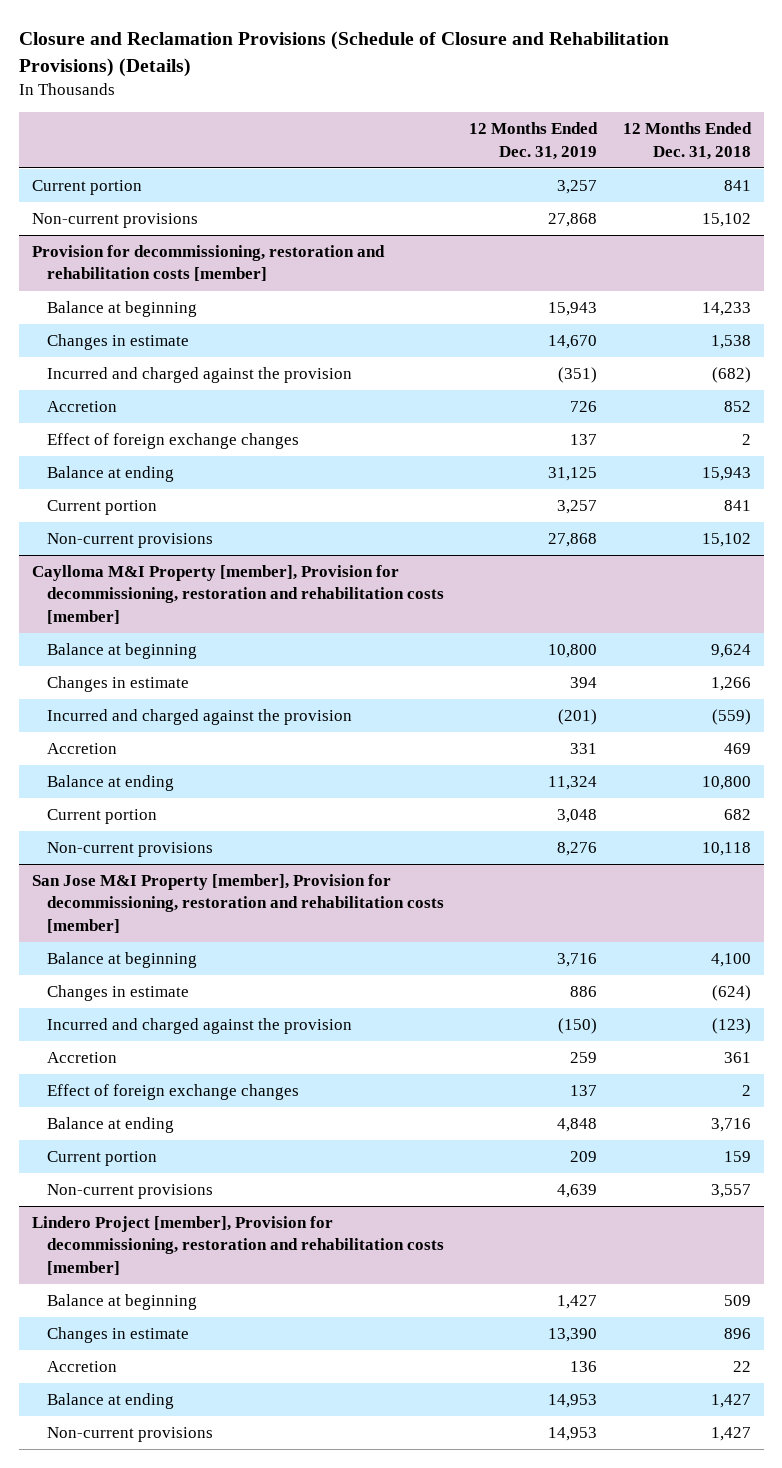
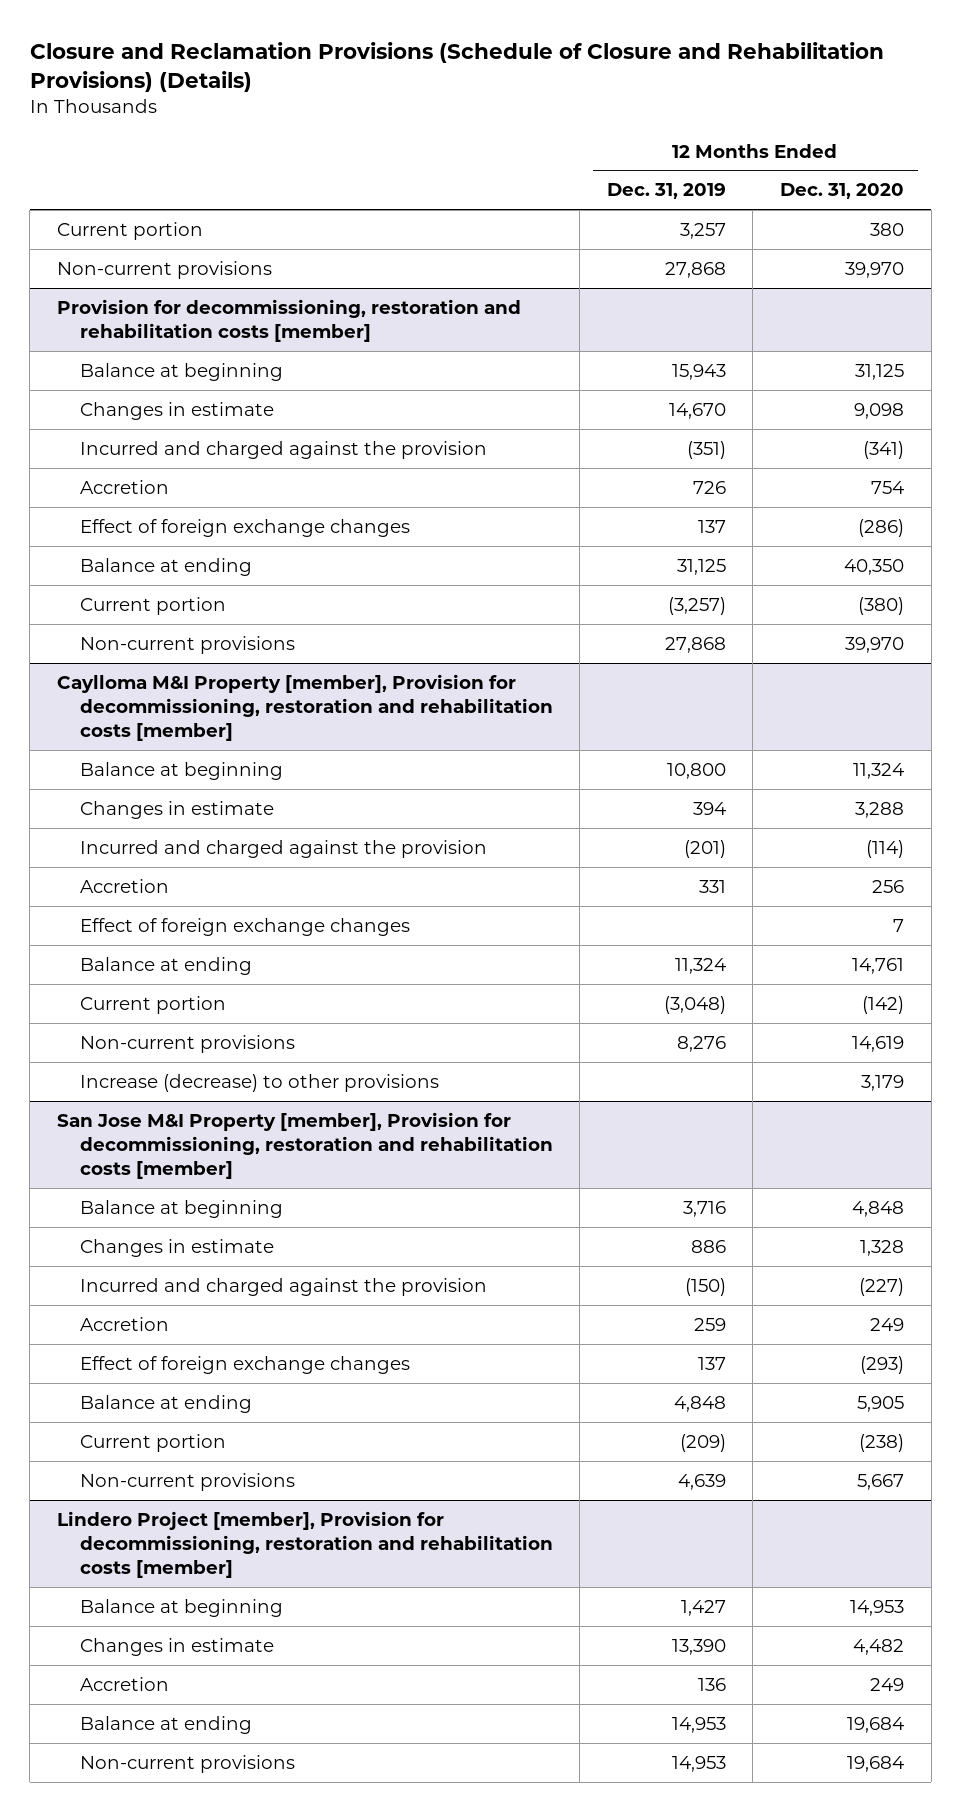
[622,122,752,160] 12 Months Ended Dec. 31, 2018 -> none
none -> [780,183,905,200] Dec. 31, 2020
[557,500,598,515] 3,257 -> [667,596,726,615] (3,257)
none -> [79,917,410,936] Effect of foreign exchange changes
[557,809,598,824] 3,048 -> [663,995,726,1014] (3,048)
none -> [79,1073,439,1092] Increase (decrease) to other provisions
[570,1151,598,1163] 209 -> [679,1433,726,1452] (209)

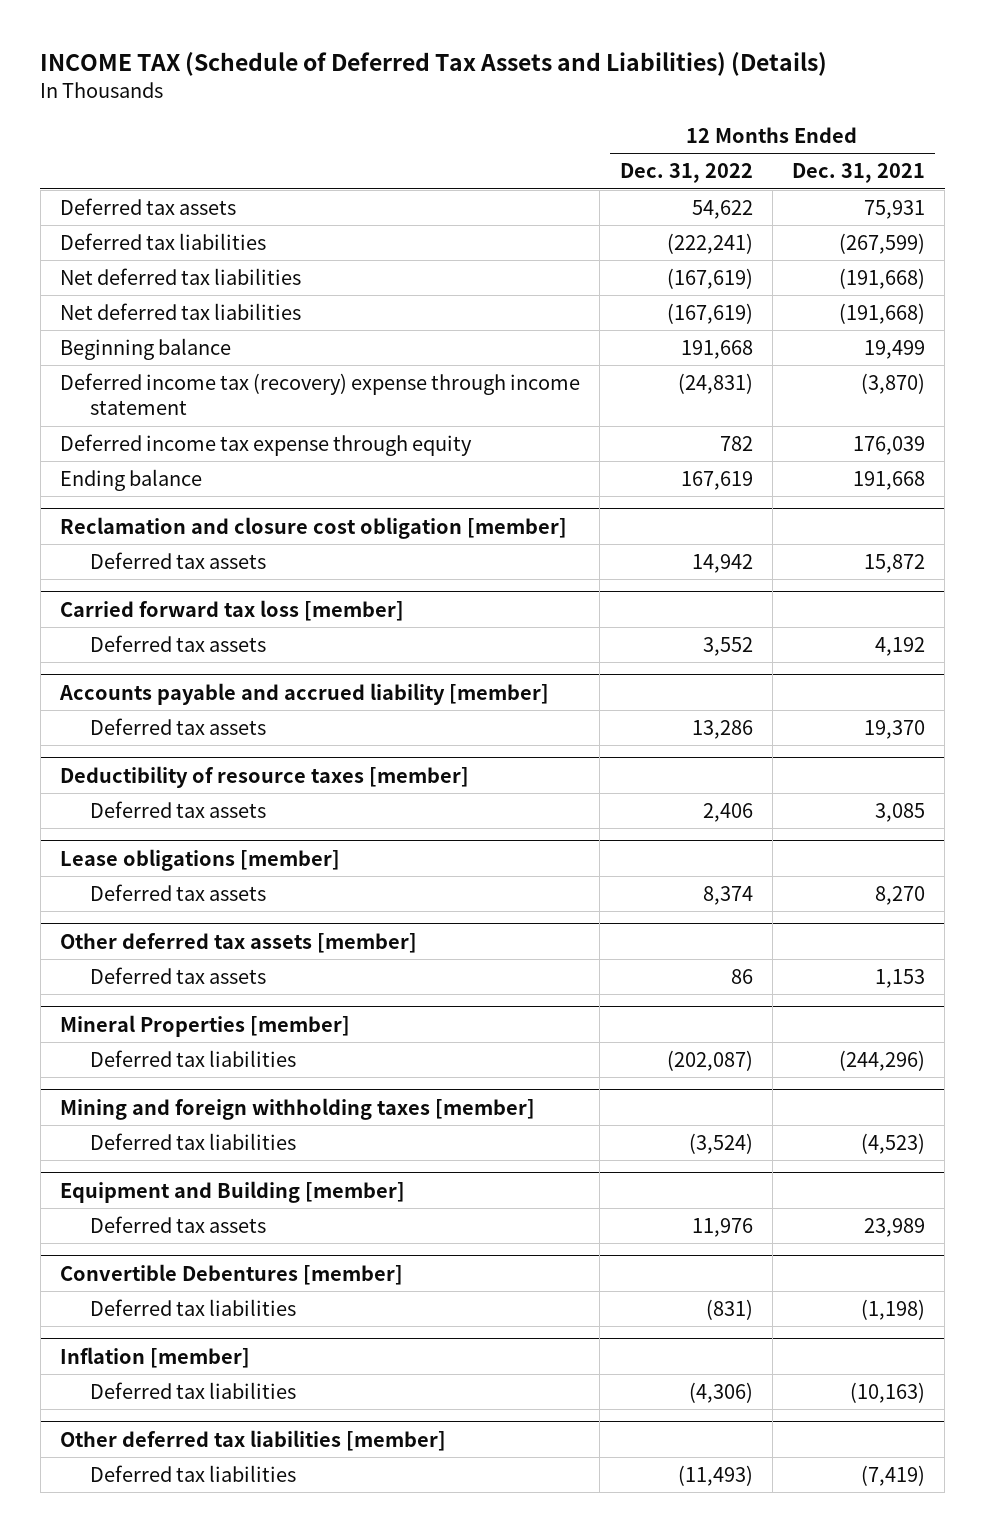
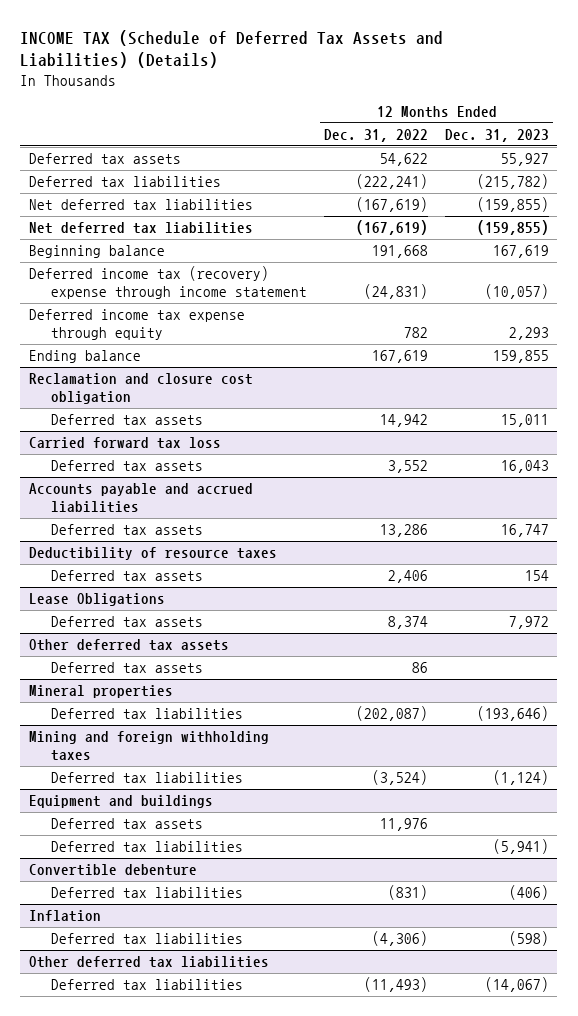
[792,163,926,184] Dec. 31, 2021 -> none
none -> [445,128,550,142] Dec. 31, 2023
[59,516,567,539] Reclamation and closure cost obligation [member] -> [28,373,253,405] Reclamation and closure cost obligation
[59,599,404,621] Carried forward tax loss [member] -> [28,437,221,450] Carried forward tax loss
[58,682,549,705] Accounts payable and accrued liability [member] -> [28,483,253,514] Accounts payable and accrued liabilities
[59,765,469,788] Deductibility of resource taxes [member] -> [28,547,277,561] Deductibility of resource taxes
[59,848,340,871] Lease obligations [member] -> [28,593,165,607] Lease Obligations
[59,932,417,953] Other deferred tax assets [member] -> [28,639,229,652] Other deferred tax assets
[59,1014,350,1037] Mineral Properties [member] -> [28,685,173,699] Mineral properties
[59,1097,535,1120] Mining and foreign withholding taxes [member] -> [28,731,269,762] Mining and foreign withholding taxes
[59,1180,405,1203] Equipment and Building [member] -> [28,795,213,809] Equipment and buildings
none -> [51,841,244,853] Deferred tax liabilities
[59,1263,403,1285] Convertible Debentures [member] -> [28,864,197,877] Convertible debenture
[59,1346,250,1368] Inflation [member] -> [28,910,101,923] Inflation
[59,1429,446,1451] Other deferred tax liabilities [member] -> [28,956,269,969] Other deferred tax liabilities

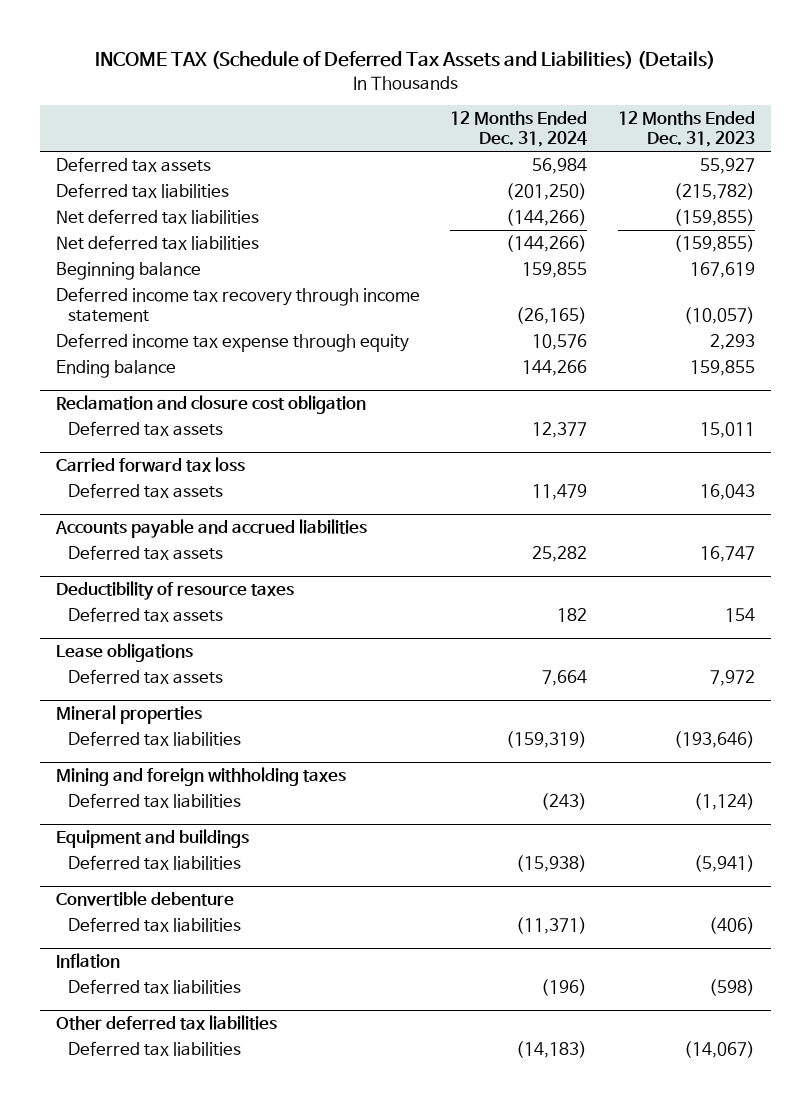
[324,128,429,142] Dec. 31, 2022 -> none
none -> [450,111,588,148] 12 Months Ended Dec. 31, 2024
[28,266,308,300] Deferred income tax (recovery) expense through income statement -> [55,286,420,322] Deferred income tax recovery through income statement
[28,593,165,607] Lease Obligations -> [55,642,193,662] Lease obligations
[28,639,229,652] Other deferred tax assets -> none
[51,662,204,674] Deferred tax assets -> none
[51,818,204,830] Deferred tax assets -> none

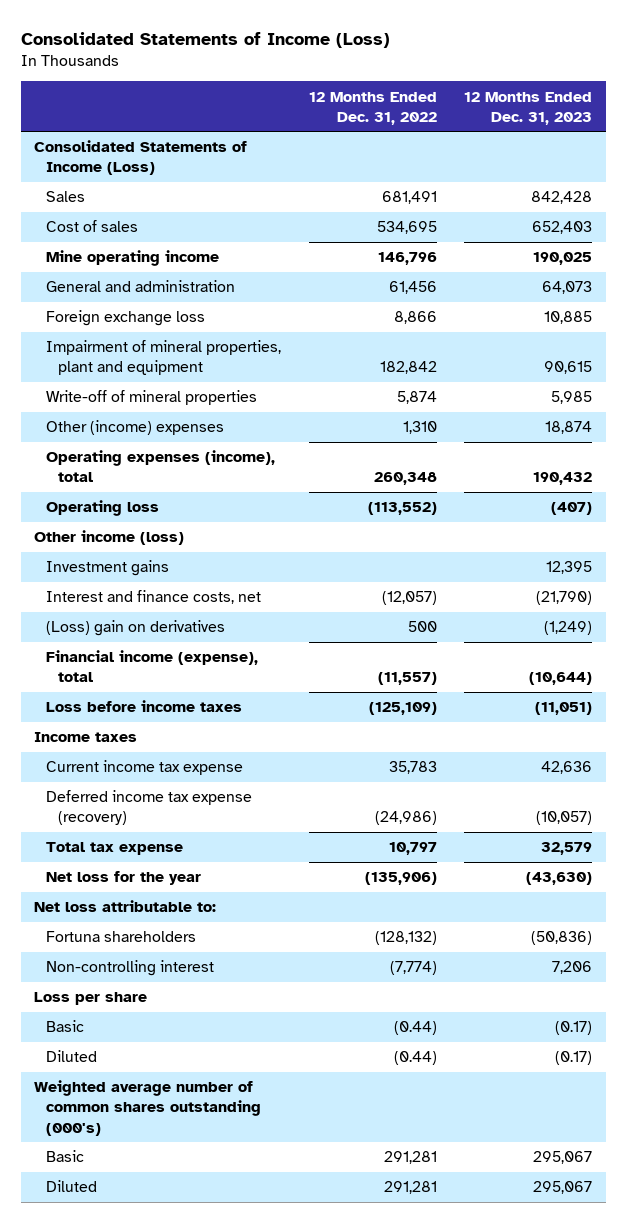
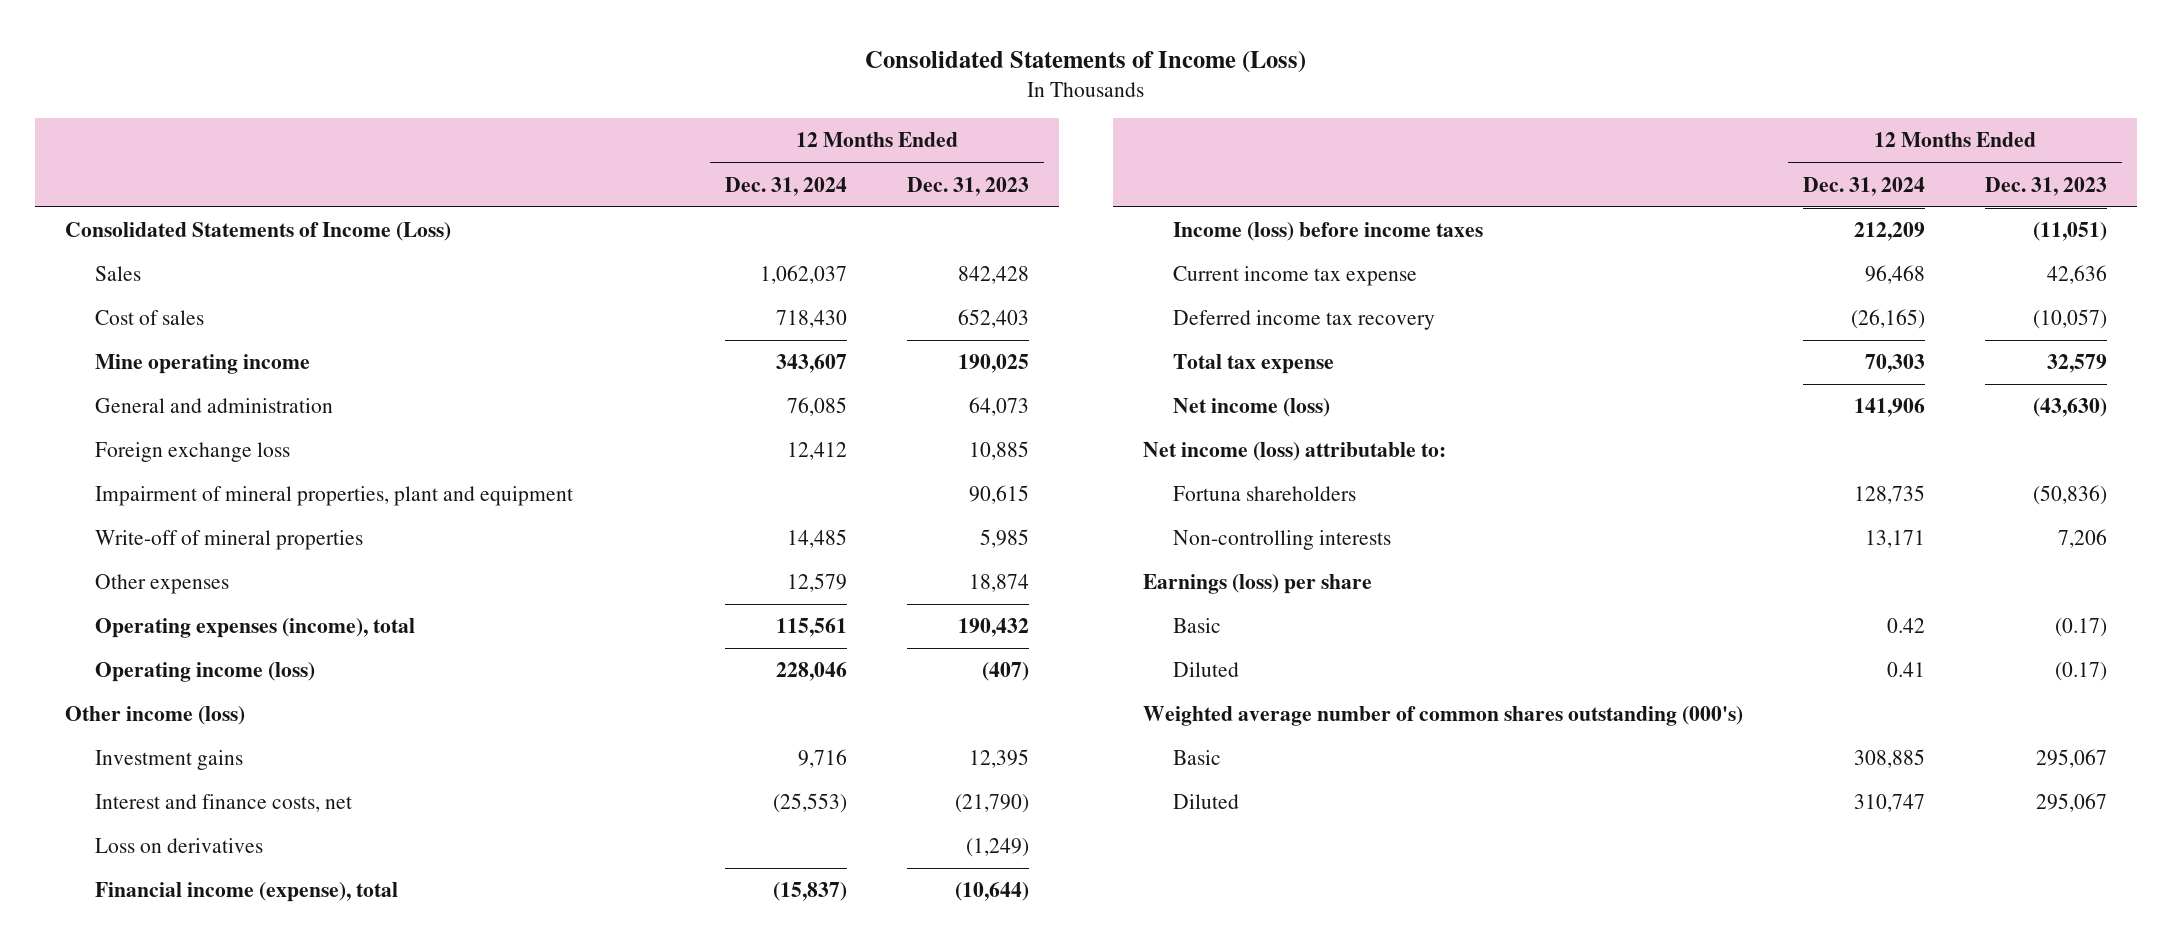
[308,91,437,125] 12 Months Ended Dec. 31, 2022 -> none
none -> [725,176,848,196] Dec. 31, 2024
[46,420,225,436] Other (income) expenses -> [95,574,230,595] Other expenses
[46,500,160,517] Operating loss -> [95,662,316,683] Operating income (loss)
[46,620,226,637] (Loss) gain on derivatives -> [95,838,264,854] Loss on derivatives
[34,732,138,743] Income taxes -> none
[46,700,243,713] Loss before income taxes -> [1173,222,1484,242] Income (loss) before income taxes
[46,790,253,826] Deferred income tax expense (recovery) -> [1173,310,1436,331] Deferred income tax recovery
[46,871,202,886] Net loss for the year -> [1173,398,1331,418] Net income (loss)
[34,900,217,913] Net loss attributable to: -> [1142,442,1446,462] Net income (loss) attributable to:
[46,960,215,977] Non-controlling interest -> [1173,530,1392,551] Non-controlling interests
[34,992,148,1006] Loss per share -> [1142,574,1372,595] Earnings (loss) per share

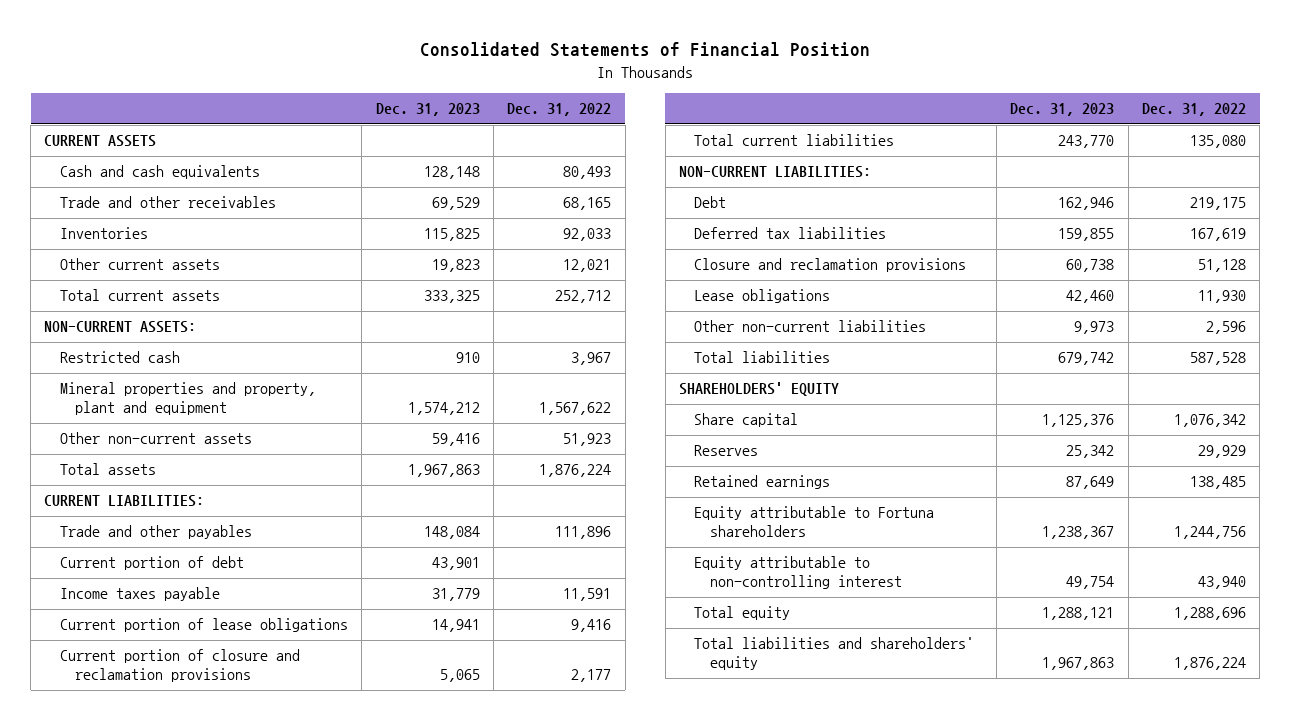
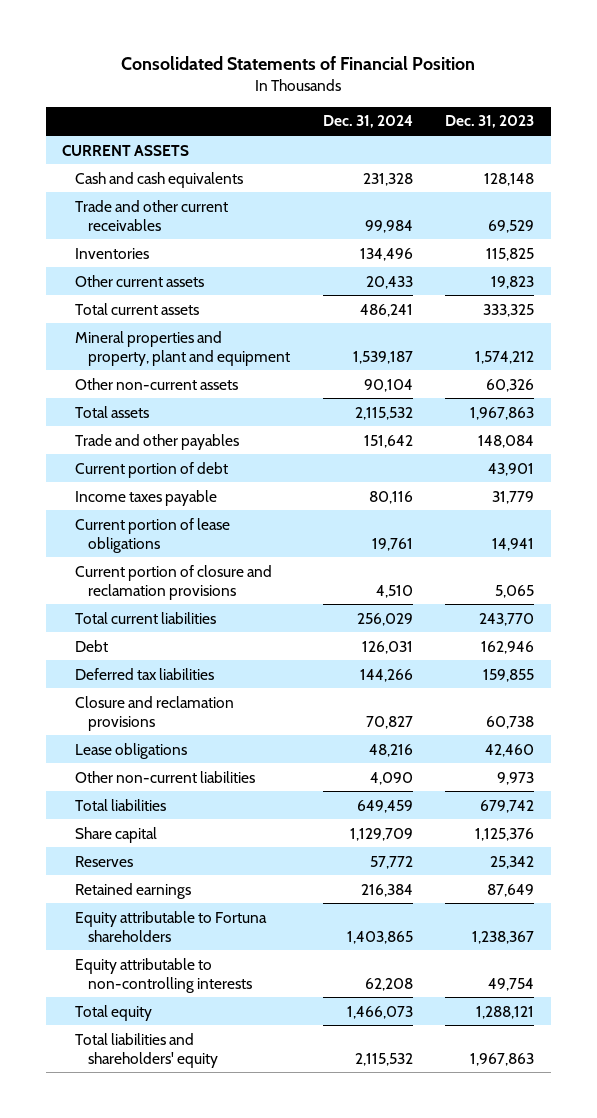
[507,103,612,117] Dec. 31, 2022 -> none
none -> [322,115,413,129] Dec. 31, 2024
[59,196,276,209] Trade and other receivables -> [75,199,229,231] Trade and other current receivables
[44,321,197,334] NON-CURRENT ASSETS: -> none
[59,351,180,364] Restricted cash -> none
[431,433,480,447] 59,416 -> [486,378,535,392] 60,326
[44,495,205,508] CURRENT LIABILITIES: -> none
[679,166,872,179] NON-CURRENT LIABILITIES: -> none
[679,382,840,397] SHAREHOLDERS' EQUITY -> none
[694,556,902,590] Equity attributable to non-controlling interest -> [75,957,253,993] Equity attributable to non-controlling interests

